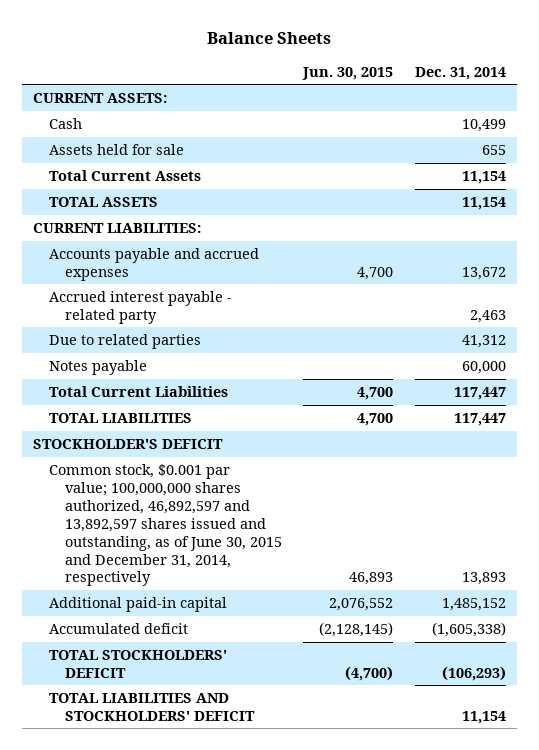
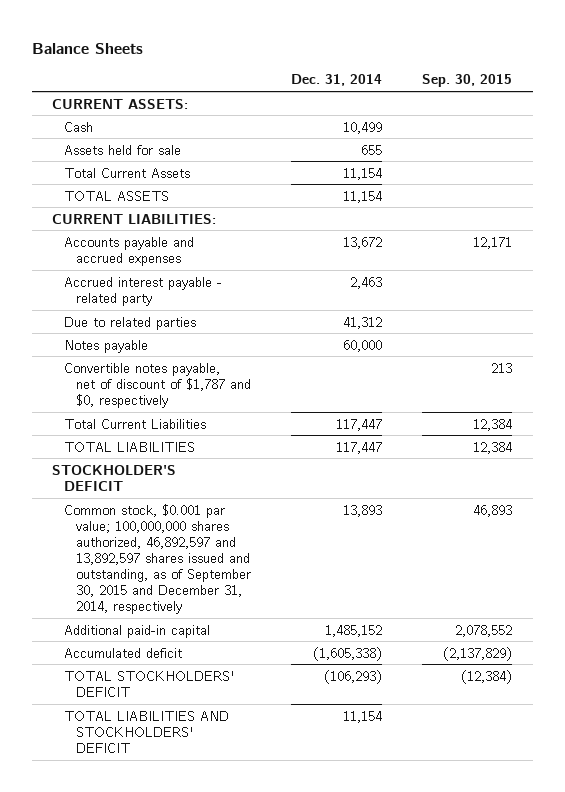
[302,66,394,80] Jun. 30, 2015 -> none
none -> [422,74,513,88] Sep. 30, 2015
none -> [64,362,251,408] Convertible notes payable, net of discount of $1,787 and $0, respectively
[48,463,282,587] Common stock, $0.001 par value; 100,000,000 shares authorized, 46,892,597 and 13,892,597 shares issued and outstanding, as of June 30, 2015 and December 31, 2014, respectively -> [64,503,251,615] Common stock, $0.001 par value; 100,000,000 shares authorized, 46,892,597 and 13,892,597 shares issued and outstanding, as of September 30, 2015 and December 31, 2014, respectively

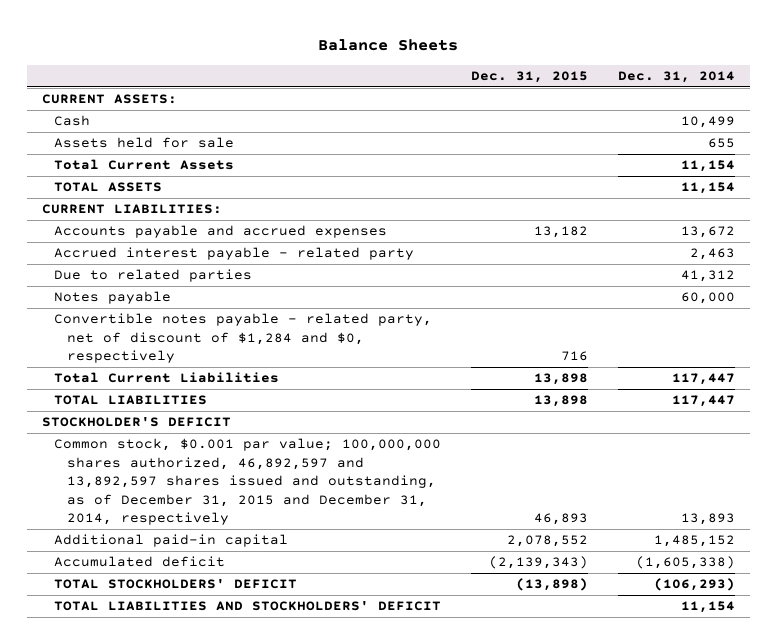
[422,74,513,88] Sep. 30, 2015 -> none
none -> [471,70,589,83] Dec. 31, 2015
[64,362,251,408] Convertible notes payable, net of discount of $1,787 and $0, respectively -> [54,313,433,364] Convertible notes payable - related party, net of discount of $1,284 and $0, respectively
[64,503,251,615] Common stock, $0.001 par value; 100,000,000 shares authorized, 46,892,597 and 13,892,597 shares issued and outstanding, as of September 30, 2015 and December 31, 2014, respectively -> [54,438,442,526] Common stock, $0.001 par value; 100,000,000 shares authorized, 46,892,597 and 13,892,597 shares issued and outstanding, as of December 31, 2015 and December 31, 2014, respectively

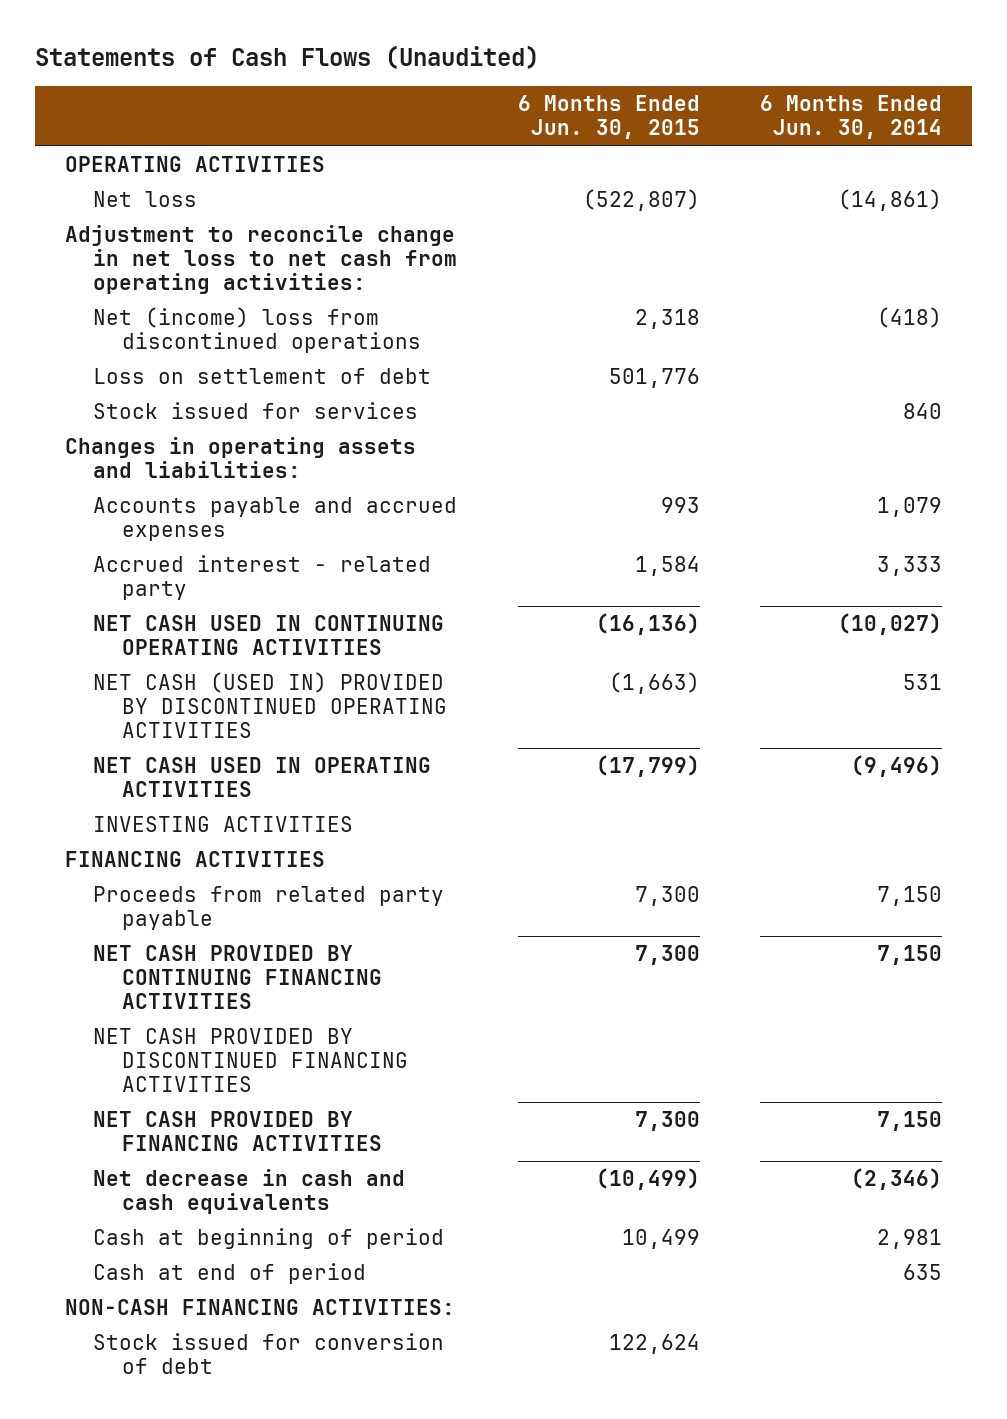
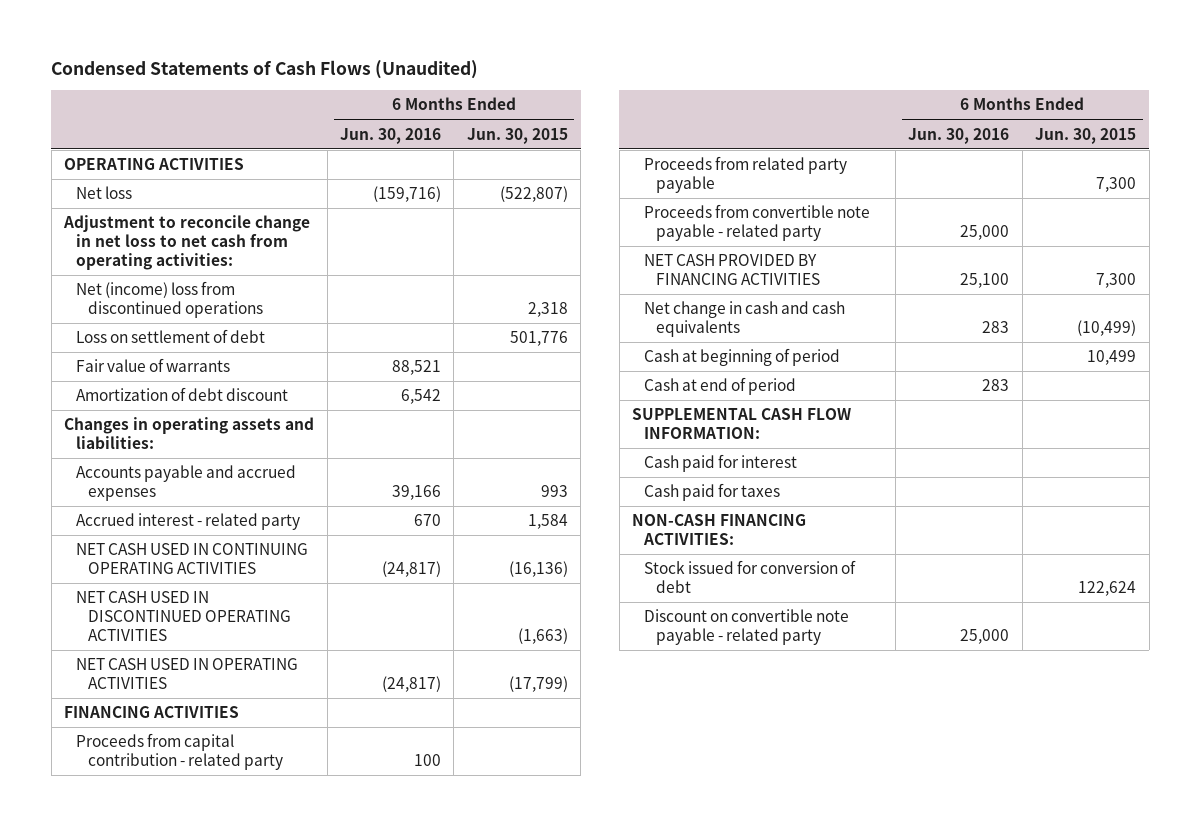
[34,45,539,70] Statements of Cash Flows (Unaudited) -> [51,59,479,79] Condensed Statements of Cash Flows (Unaudited)
[759,95,942,140] 6 Months Ended Jun. 30, 2014 -> none
none -> [340,127,442,144] Jun. 30, 2016
[93,402,419,420] Stock issued for services -> none
none -> [75,358,230,373] Fair value of warrants
none -> [75,387,288,402] Amortization of debt discount
[93,672,447,738] NET CASH (USED IN) PROVIDED BY DISCONTINUED OPERATING ACTIVITIES -> [75,591,291,641] NET CASH USED IN DISCONTINUED OPERATING ACTIVITIES
[93,816,354,833] INVESTING ACTIVITIES -> none
none -> [75,733,283,770] Proceeds from capital contribution - related party
[93,945,382,1009] NET CASH PROVIDED BY CONTINUING FINANCING ACTIVITIES -> none
[93,1028,408,1092] NET CASH PROVIDED BY DISCONTINUED FINANCING ACTIVITIES -> none
none -> [643,204,870,241] Proceeds from convertible note payable - related party
[93,1169,406,1215] Net decrease in cash and cash equivalents -> [643,301,845,337] Net change in cash and cash equivalents
none -> [632,408,852,439] SUPPLEMENTAL CASH FLOW INFORMATION:
none -> [643,454,797,473] Cash paid for interest
none -> [643,483,780,502] Cash paid for taxes
none -> [643,609,849,645] Discount on convertible note payable - related party

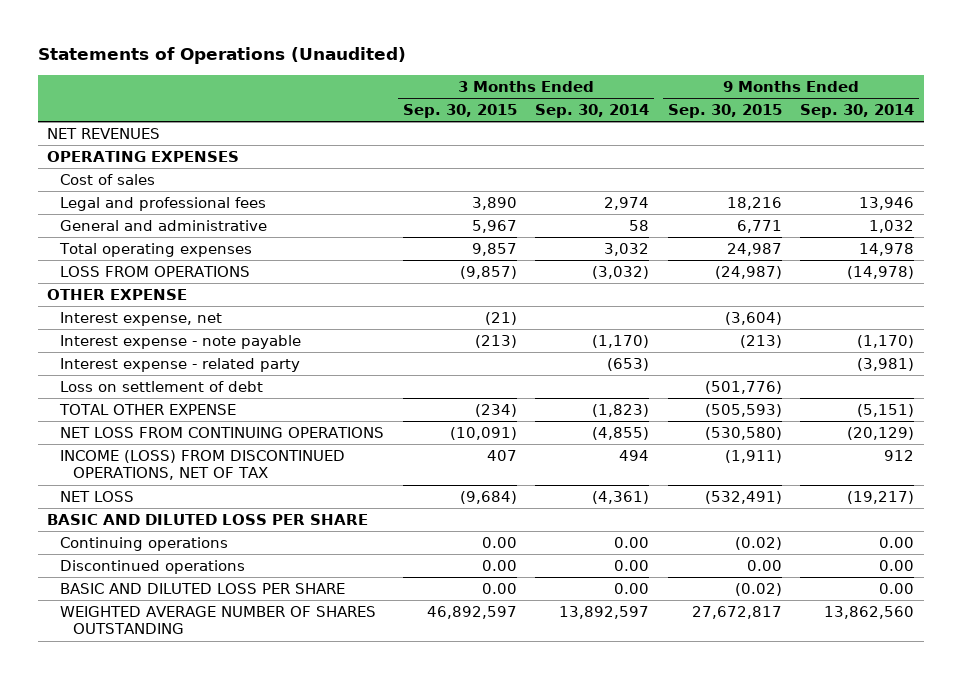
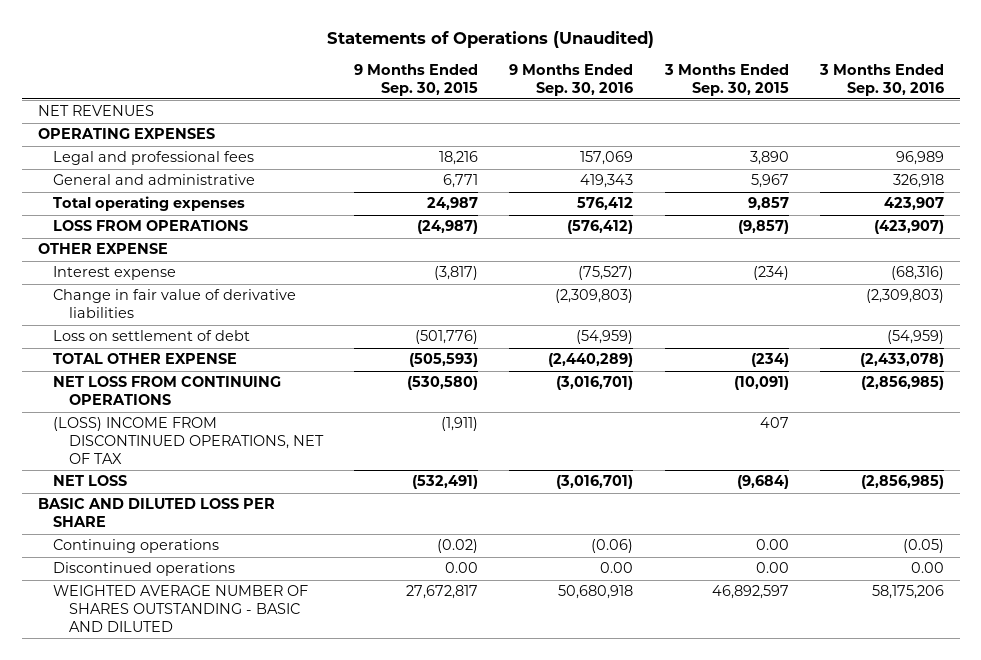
[535,104,650,119] Sep. 30, 2014 -> none
[800,104,915,119] Sep. 30, 2014 -> none
none -> [509,63,634,96] 9 Months Ended Sep. 30, 2016
none -> [818,63,944,96] 3 Months Ended Sep. 30, 2016
[59,173,155,185] Cost of sales -> none
[59,334,301,349] Interest expense - note payable -> none
[59,357,300,372] Interest expense - related party -> none
[59,311,222,326] Interest expense, net -> [53,266,177,281] Interest expense
[484,311,517,325] (21) -> [752,266,789,281] (234)
[724,311,782,325] (3,604) -> [433,266,478,281] (3,817)
none -> [53,289,297,319] Change in fair value of derivative liabilities
[59,449,345,481] INCOME (LOSS) FROM DISCONTINUED OPERATIONS, NET OF TAX -> [53,417,324,465] (LOSS) INCOME FROM DISCONTINUED OPERATIONS, NET OF TAX
[59,582,345,594] BASIC AND DILUTED LOSS PER SHARE -> none
[59,605,376,635] WEIGHTED AVERAGE NUMBER OF SHARES OUTSTANDING -> [53,585,309,633] WEIGHTED AVERAGE NUMBER OF SHARES OUTSTANDING - BASIC AND DILUTED

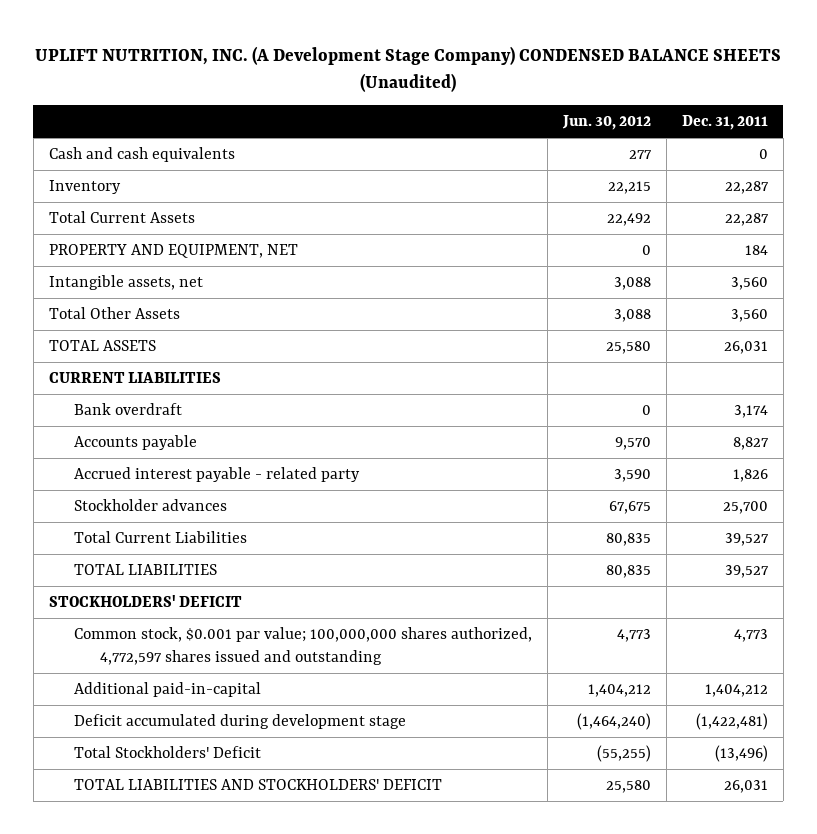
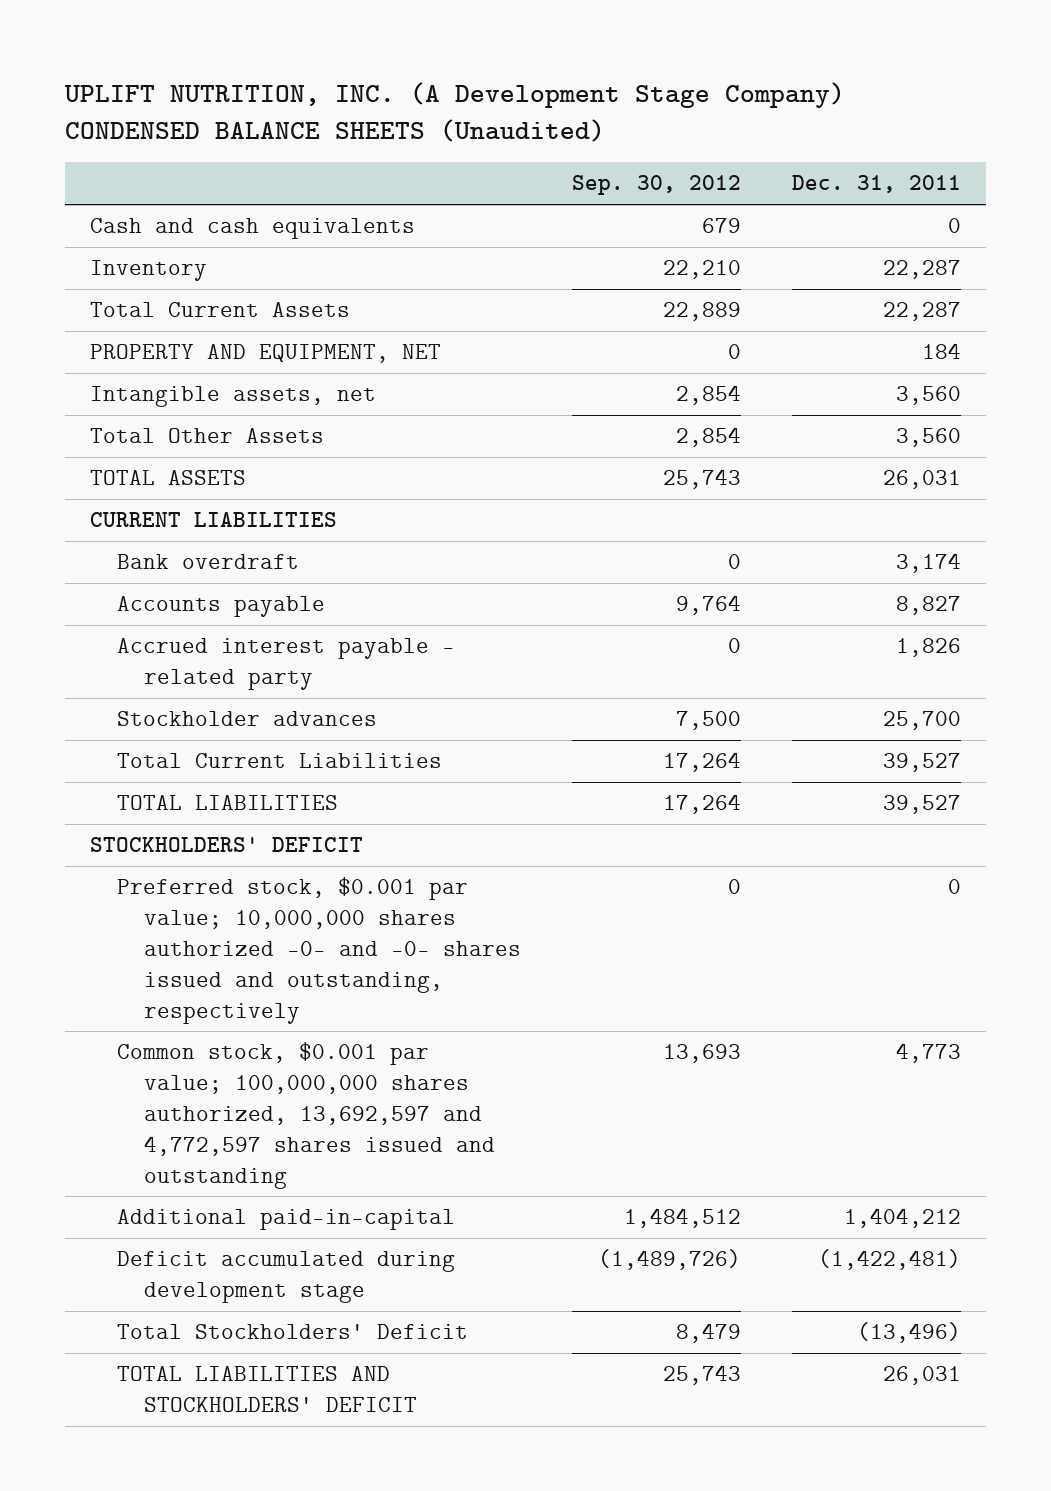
[562,115,652,131] Jun. 30, 2012 -> none
none -> [572,175,742,196] Sep. 30, 2012
none -> [117,877,522,1024] Preferred stock, $0.001 par value; 10,000,000 shares authorized -0- and -0- shares issued and outstanding, respectively
[74,627,533,665] Common stock, $0.001 par value; 100,000,000 shares authorized, 4,772,597 shares issued and outstanding -> [117,1042,496,1189] Common stock, $0.001 par value; 100,000,000 shares authorized, 13,692,597 and 4,772,597 shares issued and outstanding

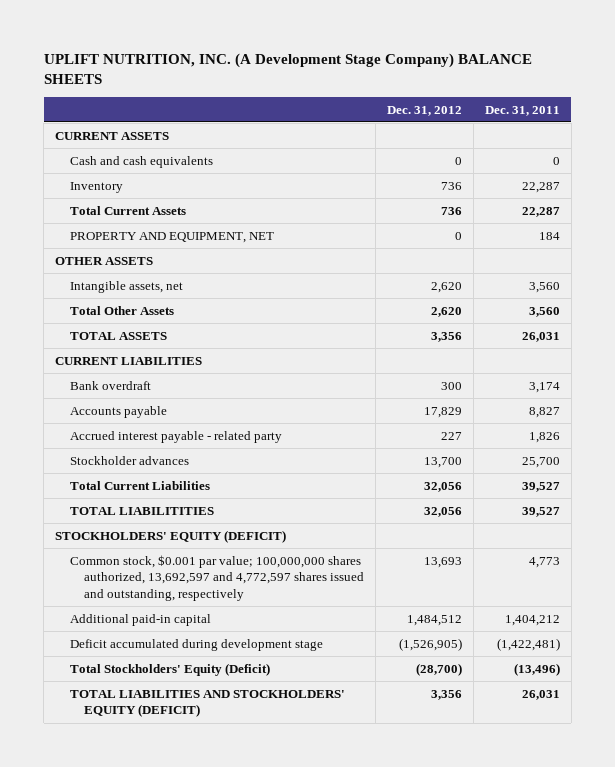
[63,81,845,142] UPLIFT NUTRITION, INC. (A Development Stage Company) CONDENSED BALANCE SHEETS (Unaudited) -> [43,52,532,85] UPLIFT NUTRITION, INC. (A Development Stage Company) BALANCE SHEETS
[572,175,742,196] Sep. 30, 2012 -> none
none -> [386,105,462,116] Dec. 31, 2012
none -> [55,131,170,140] CURRENT ASSETS
none -> [55,256,154,265] OTHER ASSETS
[117,877,522,1024] Preferred stock, $0.001 par value; 10,000,000 shares authorized -0- and -0- shares issued and outstanding, respectively -> none
[117,795,339,811] TOTAL LIABILITIES -> [69,506,214,515] TOTAL LIABILITITIES
[89,837,363,853] STOCKHOLDERS' DEFICIT -> [55,529,287,543] STOCKHOLDERS' EQUITY (DEFICIT)
[117,1042,496,1189] Common stock, $0.001 par value; 100,000,000 shares authorized, 13,692,597 and 4,772,597 shares issued and outstanding -> [69,554,364,602] Common stock, $0.001 par value; 100,000,000 shares authorized, 13,692,597 and 4,772,597 shares issued and outstanding, respectively
[117,1209,456,1231] Additional paid-in-capital -> [69,613,211,626] Additional paid-in capital
[117,1324,469,1340] Total Stockholders' Deficit -> [69,662,270,676] Total Stockholders' Equity (Deficit)
[117,1366,418,1413] TOTAL LIABILITIES AND STOCKHOLDERS' DEFICIT -> [69,689,345,718] TOTAL LIABILITIES AND STOCKHOLDERS' EQUITY (DEFICIT)

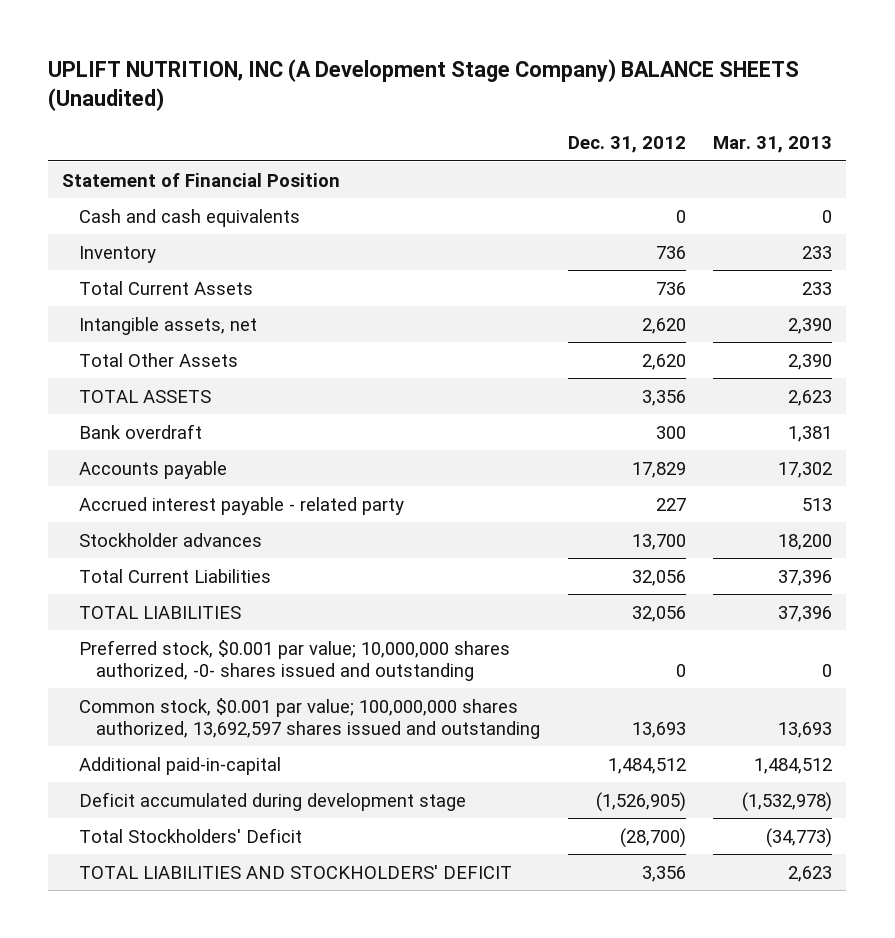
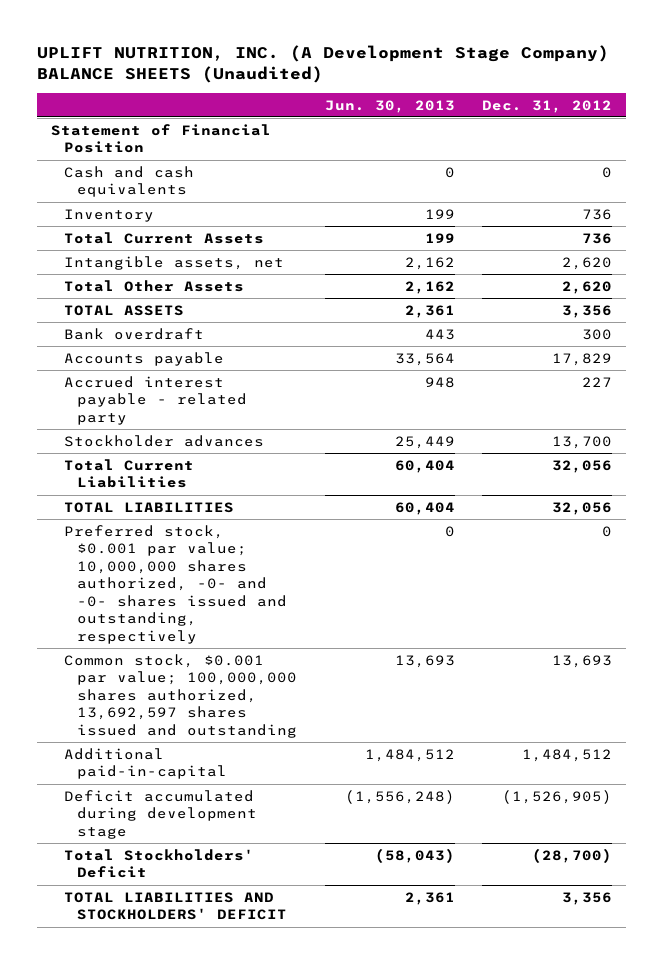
[48,59,800,112] UPLIFT NUTRITION, INC (A Development Stage Company) BALANCE SHEETS (Unaudited) -> [36,44,609,84] UPLIFT NUTRITION, INC. (A Development Stage Company) BALANCE SHEETS (Unaudited)
[713,136,833,154] Mar. 31, 2013 -> none
none -> [324,99,455,113] Jun. 30, 2013
[79,639,511,681] Preferred stock, $0.001 par value; 10,000,000 shares authorized, -0- shares issued and outstanding -> [63,524,288,644] Preferred stock, $0.001 par value; 10,000,000 shares authorized, -0- and -0- shares issued and outstanding, respectively

